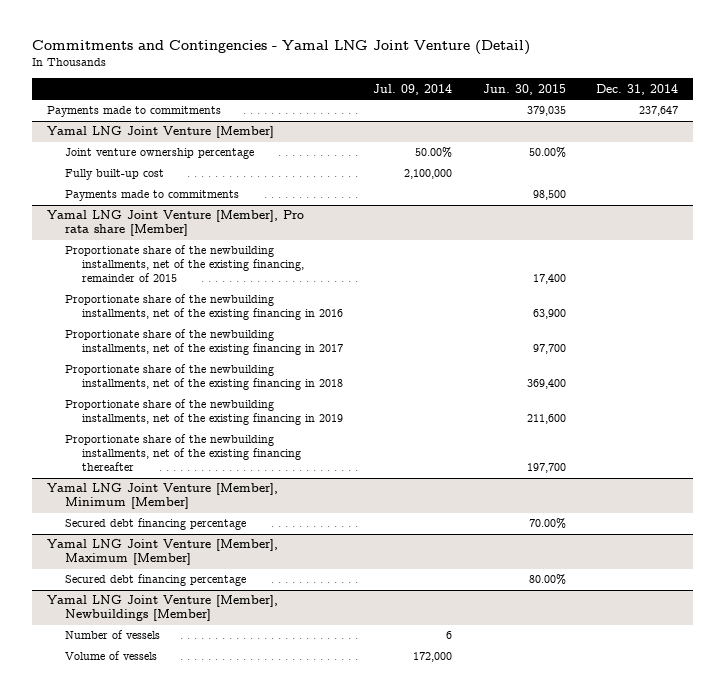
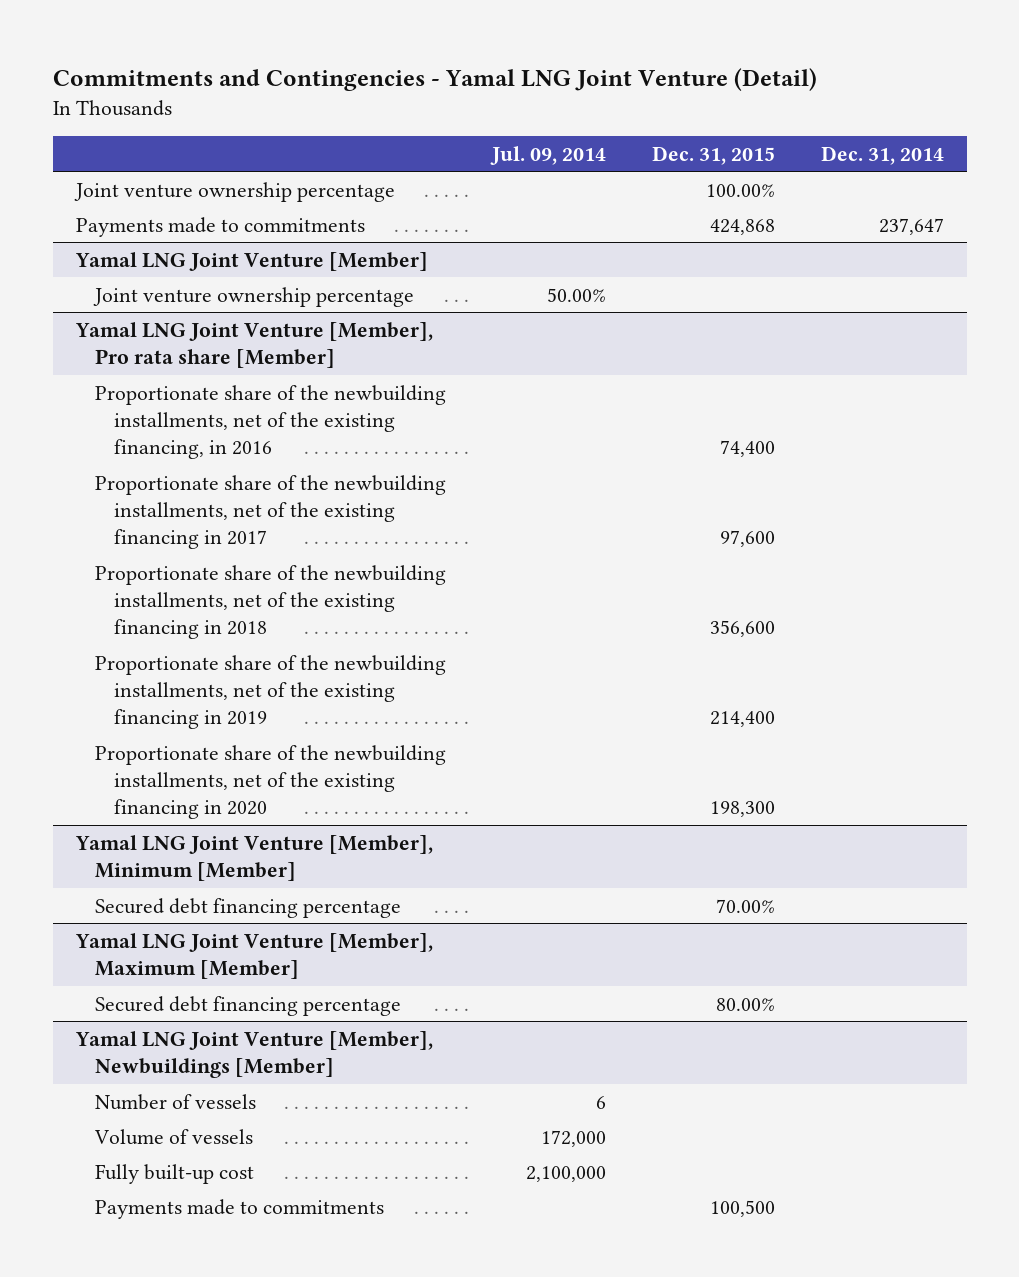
[482,83,566,95] Jun. 30, 2015 -> none
none -> [651,145,775,165] Dec. 31, 2015
none -> [73,181,395,202] Joint venture ownership percentage
[64,169,164,181] Fully built-up cost -> none
[64,190,239,202] Payments made to commitments -> none
[64,245,305,283] Proportionate share of the newbuilding installments, net of the existing financing, remainder of 2015 -> none
[64,294,344,321] Proportionate share of the newbuilding installments, net of the existing financing in 2016 -> [94,384,446,460] Proportionate share of the newbuilding installments, net of the existing financing, in 2016
[64,434,302,472] Proportionate share of the newbuilding installments, net of the existing financing thereafter -> [94,744,446,820] Proportionate share of the newbuilding installments, net of the existing financing in 2020
none -> [94,1163,254,1184] Fully built-up cost
none -> [94,1198,384,1219] Payments made to commitments

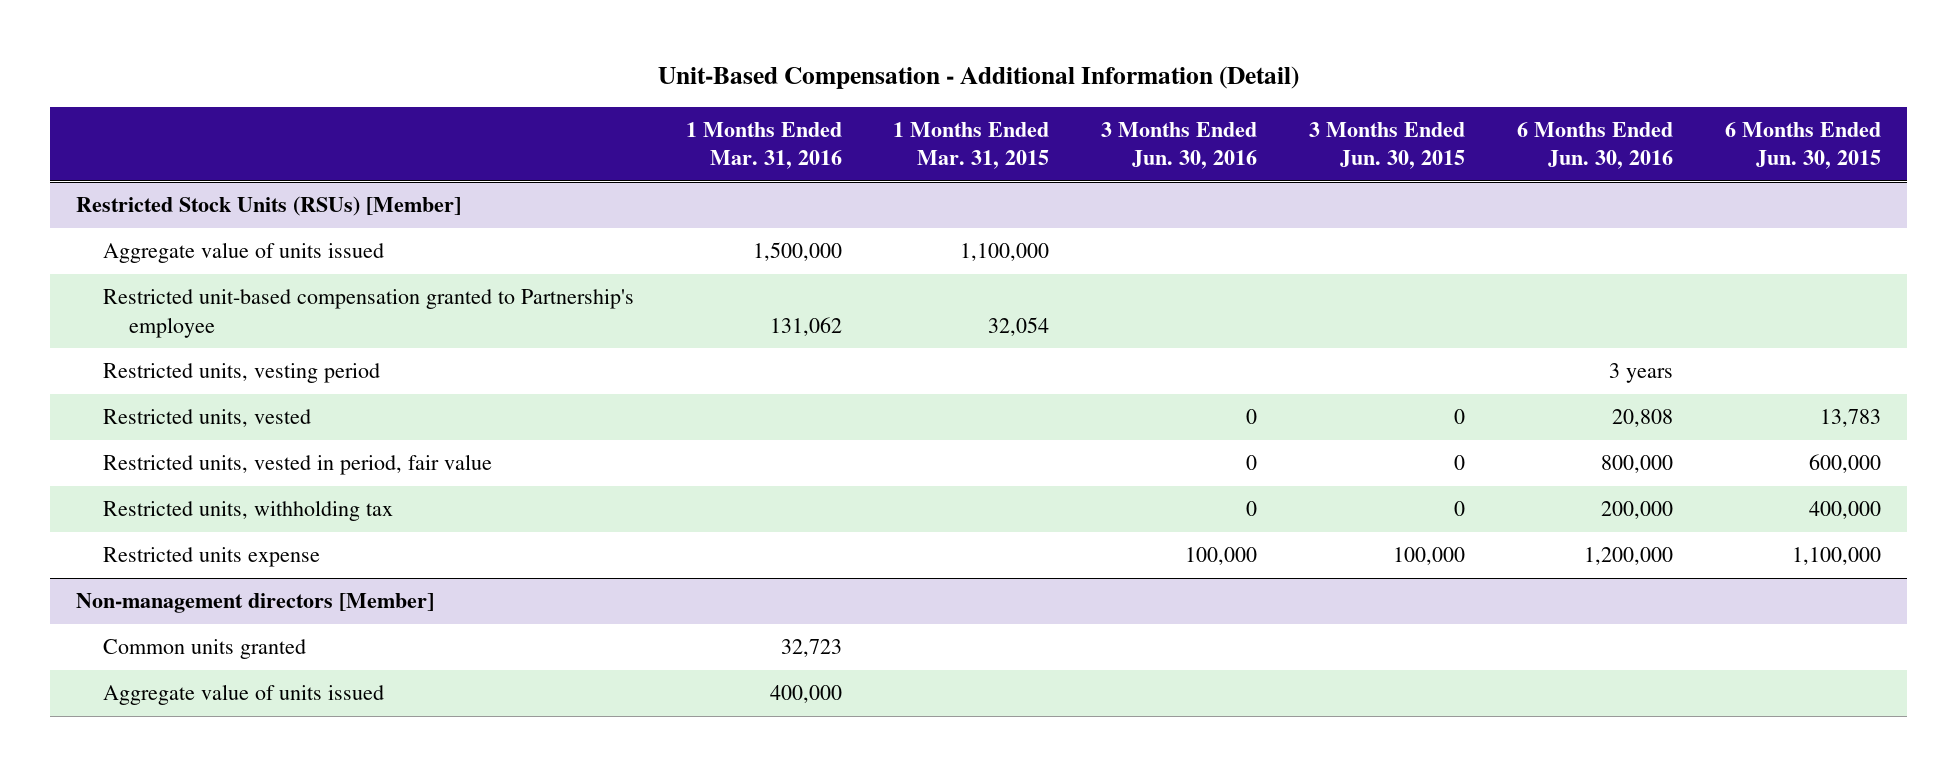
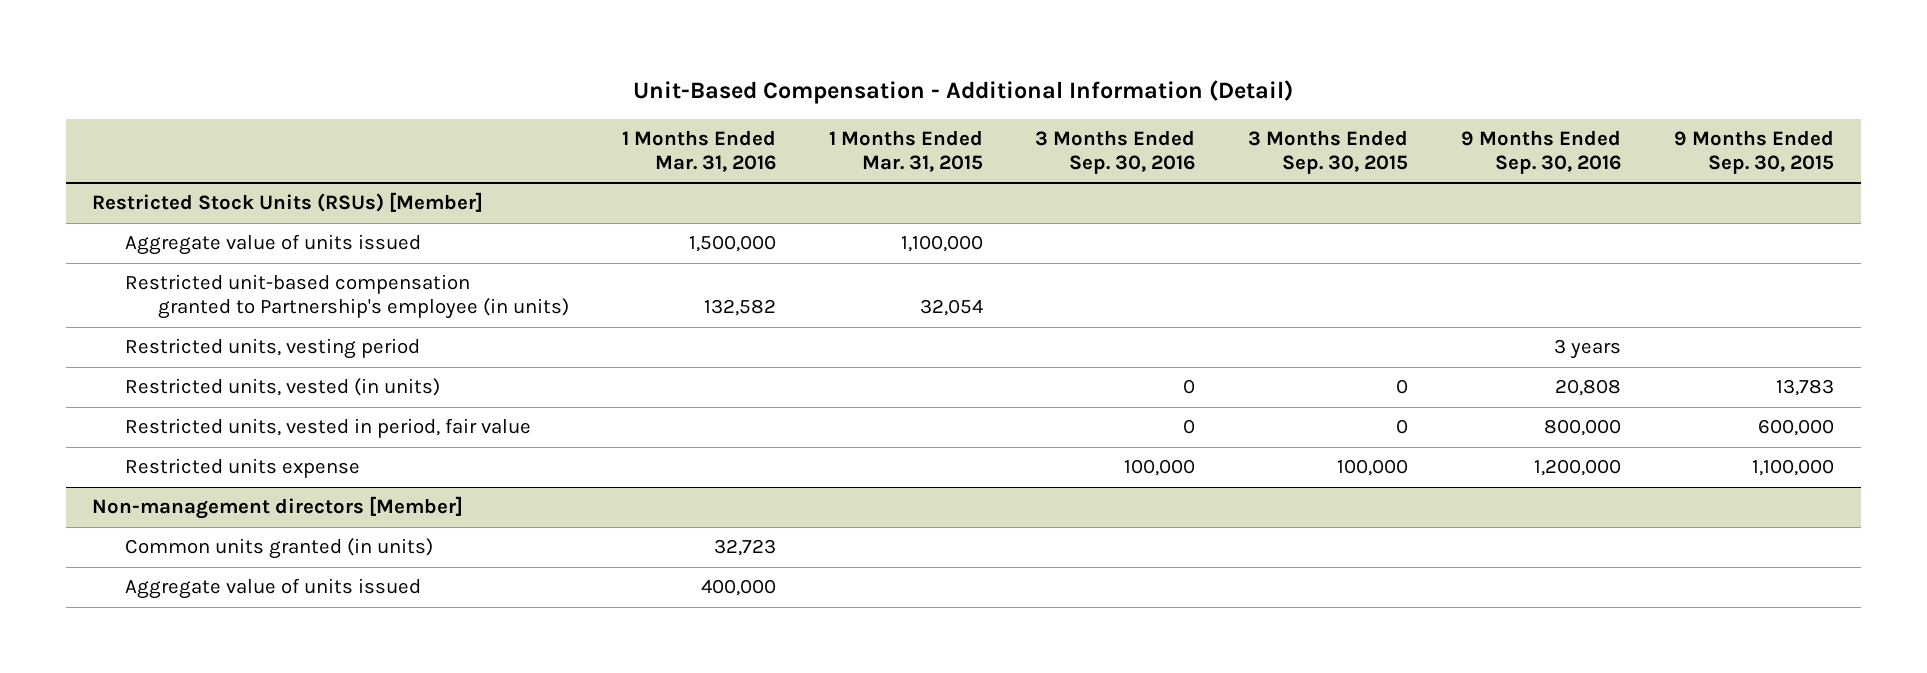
[1101,121,1258,170] 3 Months Ended Jun. 30, 2016 -> none
[1309,121,1466,170] 3 Months Ended Jun. 30, 2015 -> none
[1517,121,1674,170] 6 Months Ended Jun. 30, 2016 -> none
[1725,121,1882,170] 6 Months Ended Jun. 30, 2015 -> none
none -> [1035,129,1196,174] 3 Months Ended Sep. 30, 2016
none -> [1248,129,1409,174] 3 Months Ended Sep. 30, 2015
none -> [1461,129,1622,174] 9 Months Ended Sep. 30, 2016
none -> [1674,129,1835,174] 9 Months Ended Sep. 30, 2015
[102,289,634,338] Restricted unit-based compensation granted to Partnership's employee -> [125,274,569,320] Restricted unit-based compensation granted to Partnership's employee (in units)
[769,316,842,336] 131,062 -> [703,299,776,317] 132,582
[102,409,311,428] Restricted units, vested -> [125,378,441,397] Restricted units, vested (in units)
[102,500,393,522] Restricted units, withholding tax -> none
[102,639,306,660] Common units granted -> [125,538,434,560] Common units granted (in units)

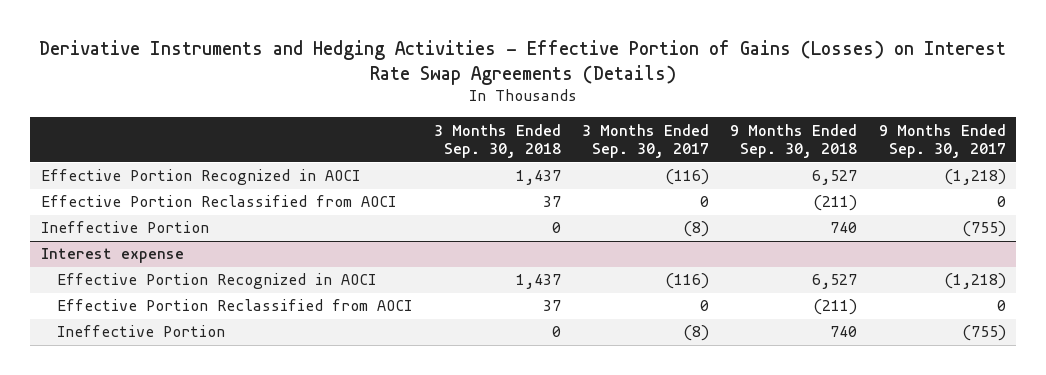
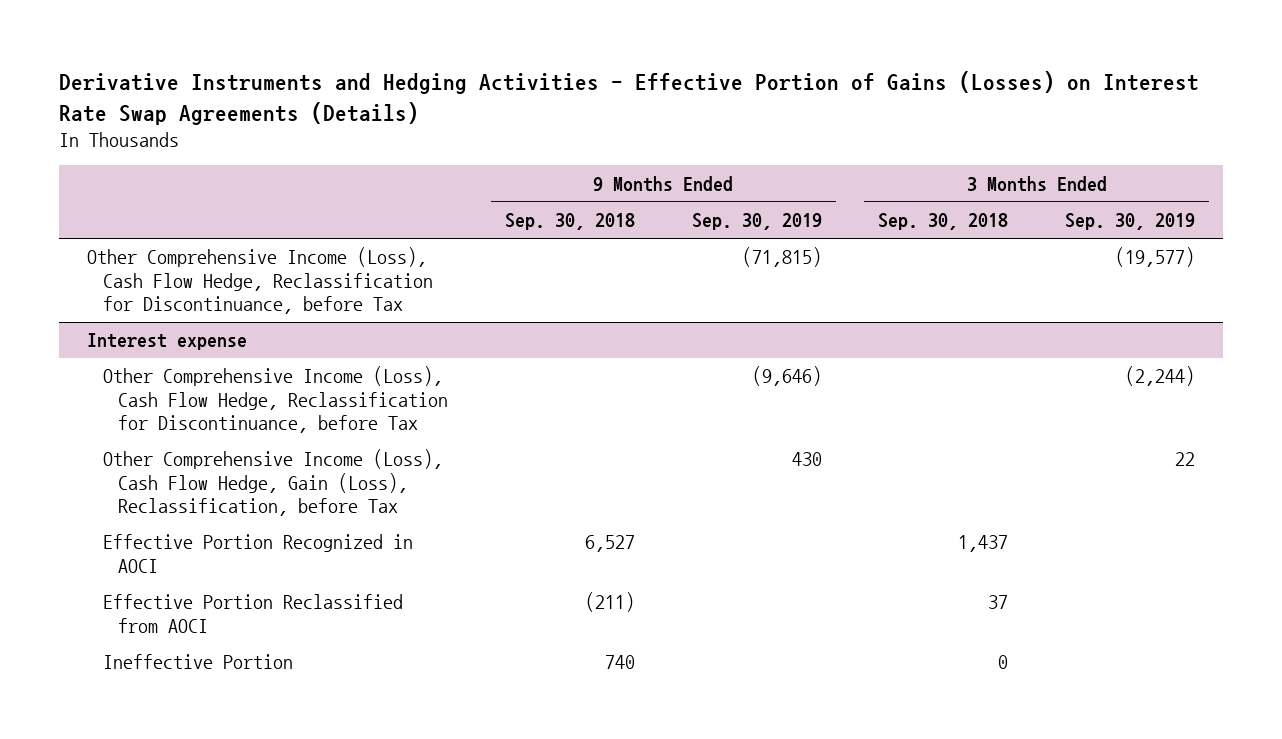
[582,123,710,159] 3 Months Ended Sep. 30, 2017 -> none
[878,123,1006,159] 9 Months Ended Sep. 30, 2017 -> none
none -> [691,213,822,231] Sep. 30, 2019
none -> [1064,213,1195,231] Sep. 30, 2019
[40,169,360,186] Effective Portion Recognized in AOCI -> none
[40,195,396,208] Effective Portion Reclassified from AOCI -> none
[40,221,209,234] Ineffective Portion -> none
none -> [87,247,433,314] Other Comprehensive Income (Loss), Cash Flow Hedge, Reclassification for Discontinuance, before Tax
none -> [102,366,449,433] Other Comprehensive Income (Loss), Cash Flow Hedge, Reclassification for Discontinuance, before Tax
none -> [102,449,443,516] Other Comprehensive Income (Loss), Cash Flow Hedge, Gain (Loss), Reclassification, before Tax

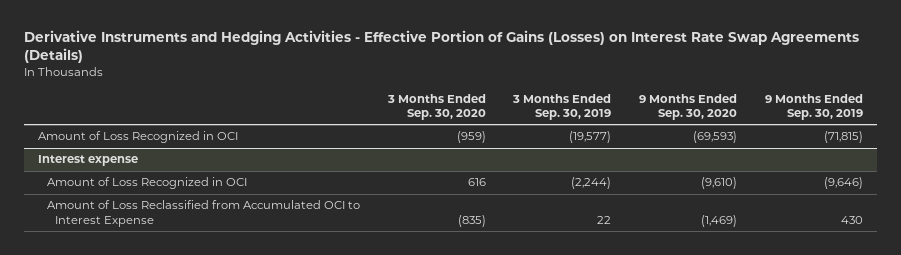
[504,213,635,231] Sep. 30, 2018 -> none
[878,213,1009,231] Sep. 30, 2018 -> none
none -> [386,93,486,121] 3 Months Ended Sep. 30, 2020
none -> [639,93,738,121] 9 Months Ended Sep. 30, 2020
[87,247,433,314] Other Comprehensive Income (Loss), Cash Flow Hedge, Reclassification for Discontinuance, before Tax -> [38,131,239,144] Amount of Loss Recognized in OCI
[102,534,413,573] Effective Portion Recognized in AOCI -> none
[102,594,403,633] Effective Portion Reclassified from AOCI -> none
[102,654,293,670] Ineffective Portion -> none
[102,366,449,433] Other Comprehensive Income (Loss), Cash Flow Hedge, Reclassification for Discontinuance, before Tax -> [46,177,247,190] Amount of Loss Recognized in OCI
[102,449,443,516] Other Comprehensive Income (Loss), Cash Flow Hedge, Gain (Loss), Reclassification, before Tax -> [46,200,360,227] Amount of Loss Reclassified from Accumulated OCI to Interest Expense

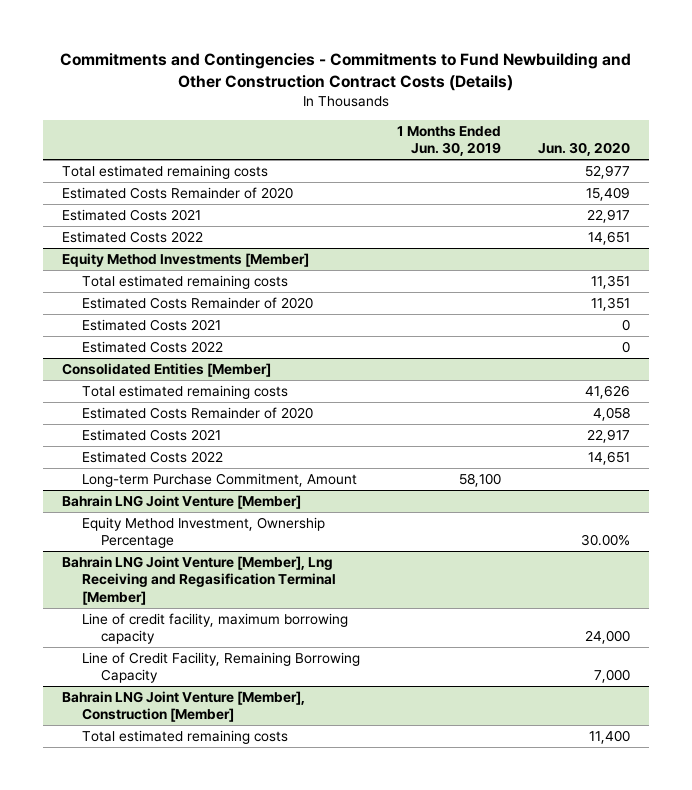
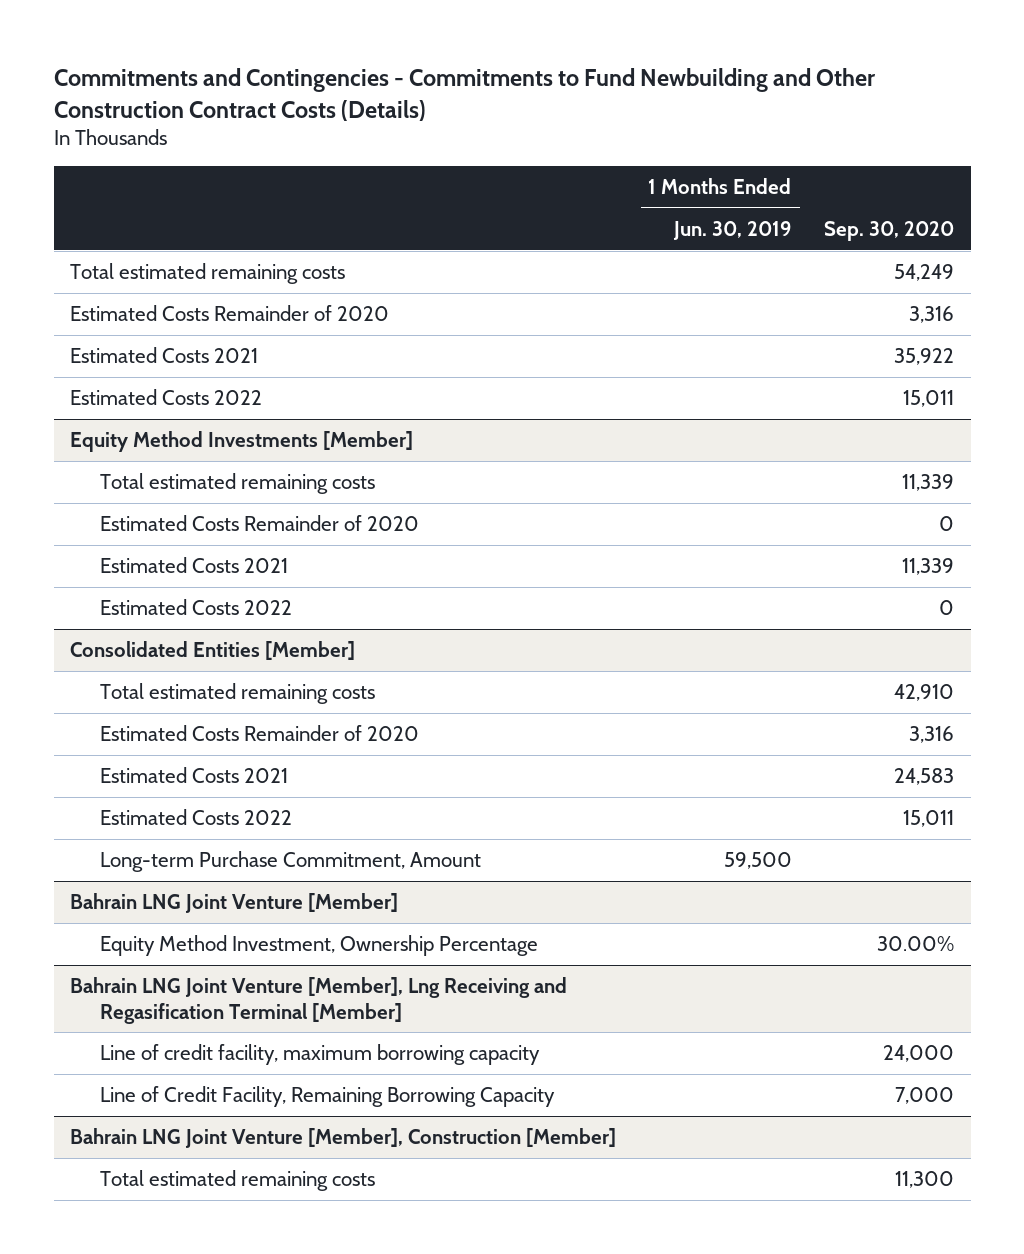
[538,142,631,157] Jun. 30, 2020 -> none
none -> [824,220,955,241] Sep. 30, 2020
[458,472,501,487] 58,100 -> [723,852,792,870] 59,500

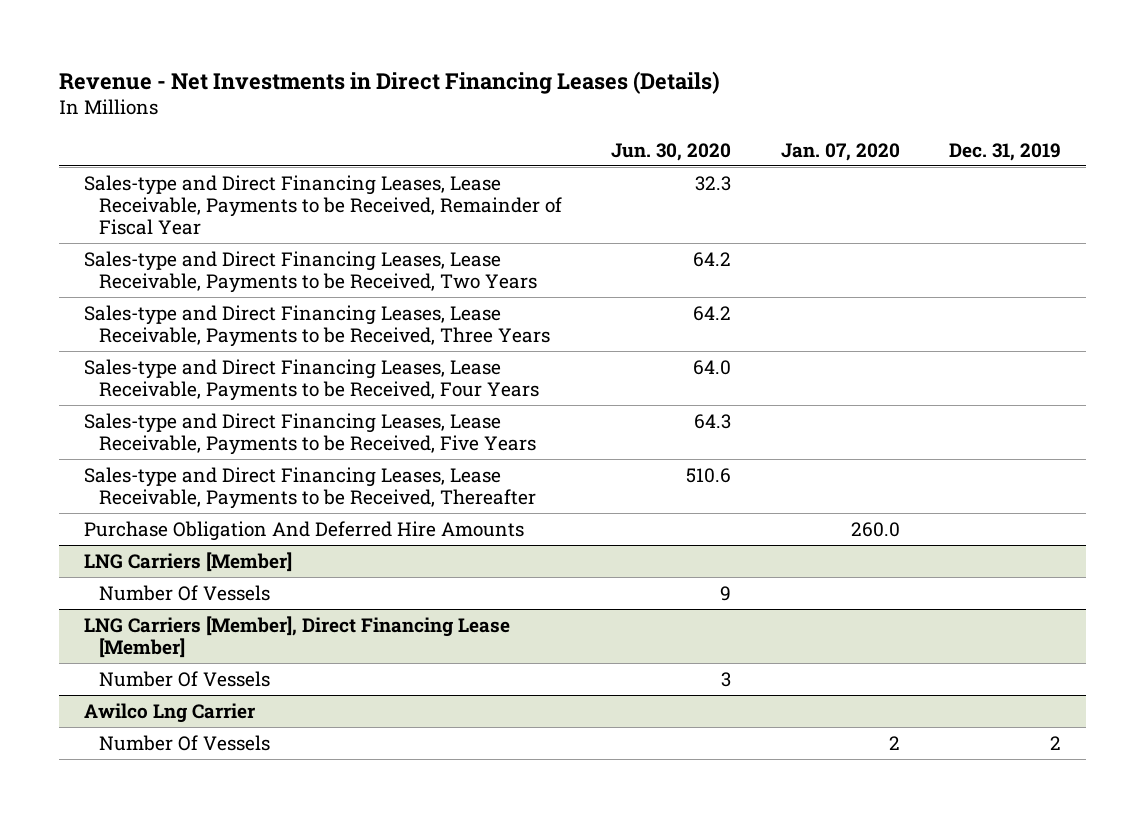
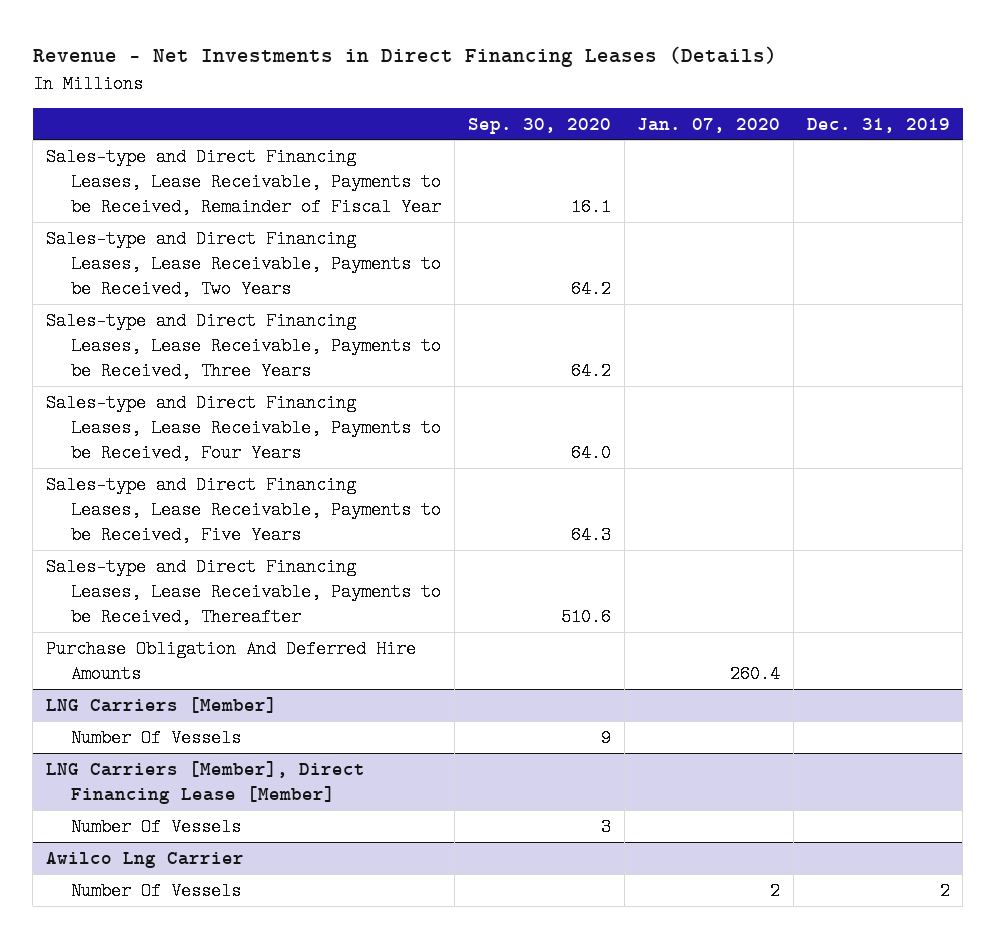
[611,142,732,161] Jun. 30, 2020 -> none
none -> [467,117,611,134] Sep. 30, 2020
[850,522,900,538] 260.0 -> [730,664,781,683] 260.4

